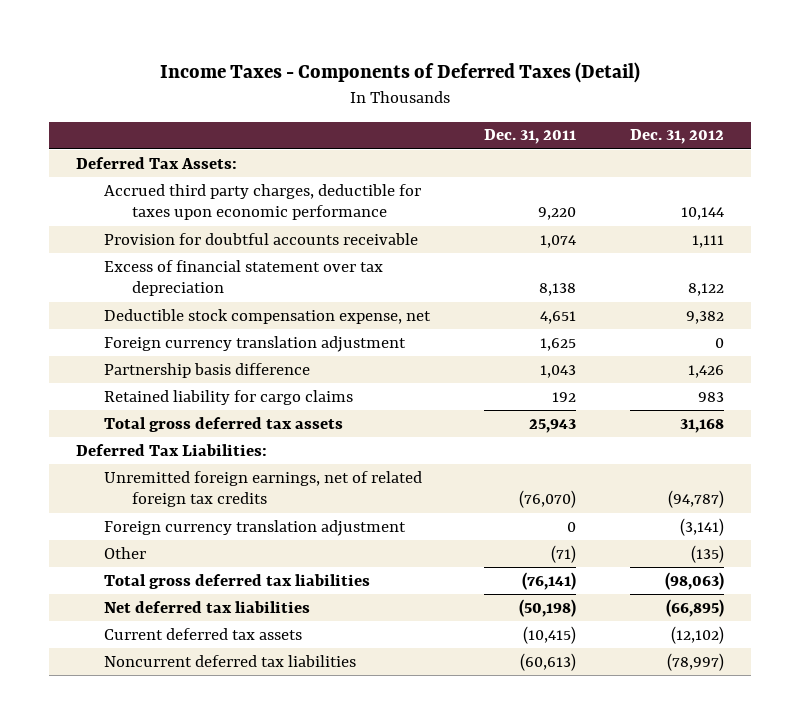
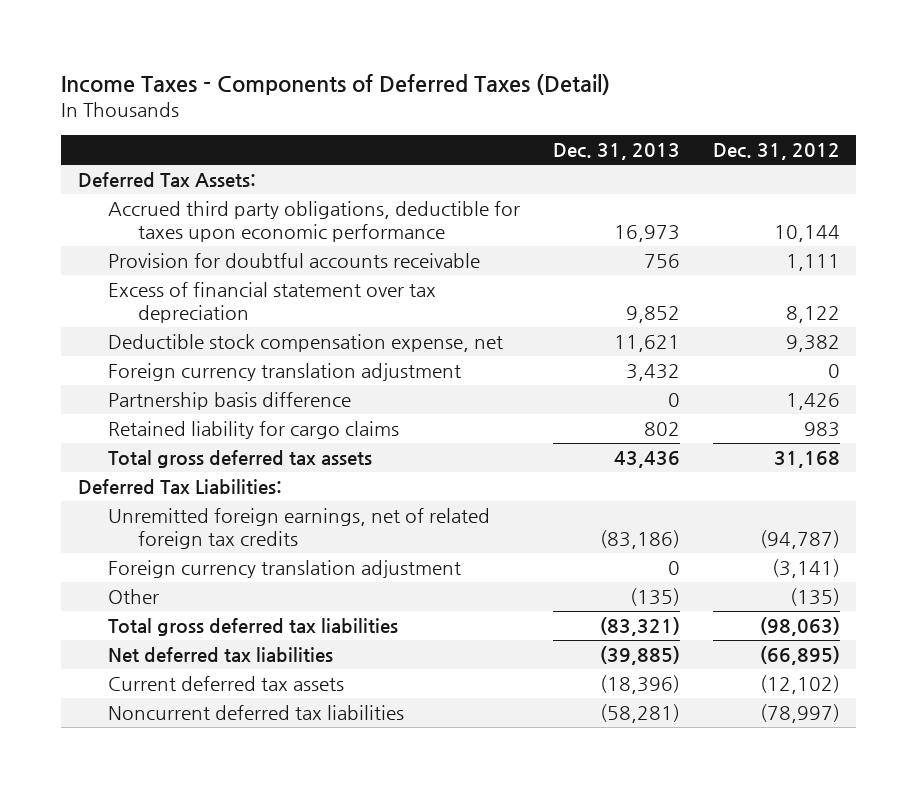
[483,129,576,145] Dec. 31, 2011 -> none
none -> [552,143,680,161] Dec. 31, 2013
[104,183,422,221] Accrued third party charges, deductible for taxes upon economic performance -> [107,201,520,243] Accrued third party obligations, deductible for taxes upon economic performance

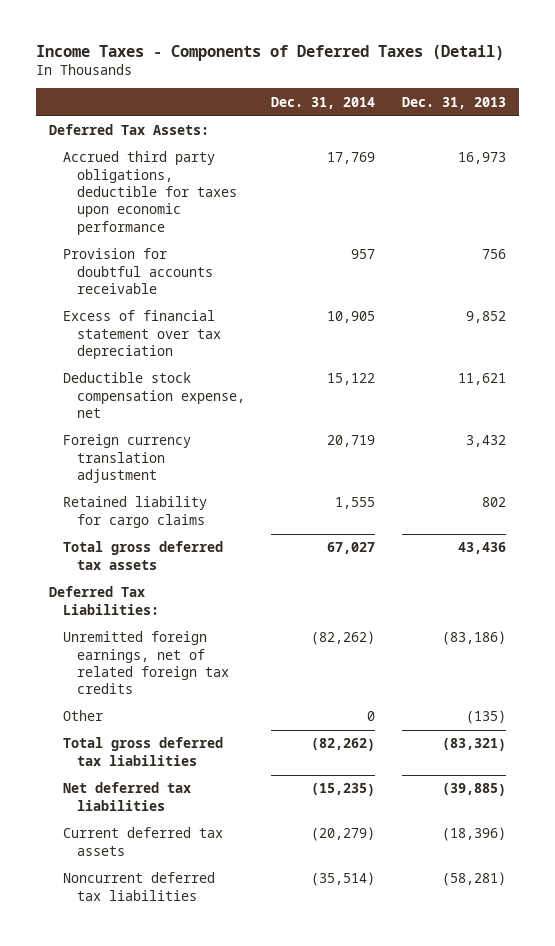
[712,143,840,161] Dec. 31, 2012 -> none
none -> [271,96,376,109] Dec. 31, 2014
[107,392,351,411] Partnership basis difference -> none
[107,560,461,579] Foreign currency translation adjustment -> none

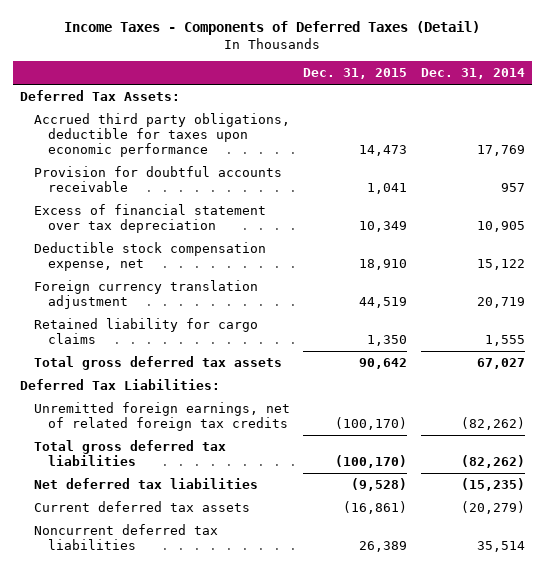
[402,96,507,109] Dec. 31, 2013 -> none
none -> [303,68,408,80] Dec. 31, 2015
[63,710,104,722] Other -> none
[311,872,376,887] (35,514) -> [476,541,525,553] 35,514

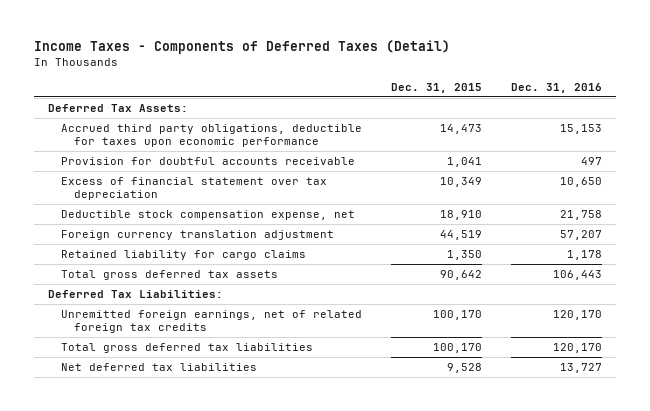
[420,68,525,80] Dec. 31, 2014 -> none
none -> [510,82,602,93] Dec. 31, 2016
[33,501,250,513] Current deferred tax assets -> none
[33,524,218,551] Noncurrent deferred tax liabilities -> none
[335,417,408,431] (100,170) -> [432,309,482,320] 100,170
[335,455,408,469] (100,170) -> [432,342,482,353] 100,170
[351,478,408,492] (9,528) -> [446,362,482,373] 9,528

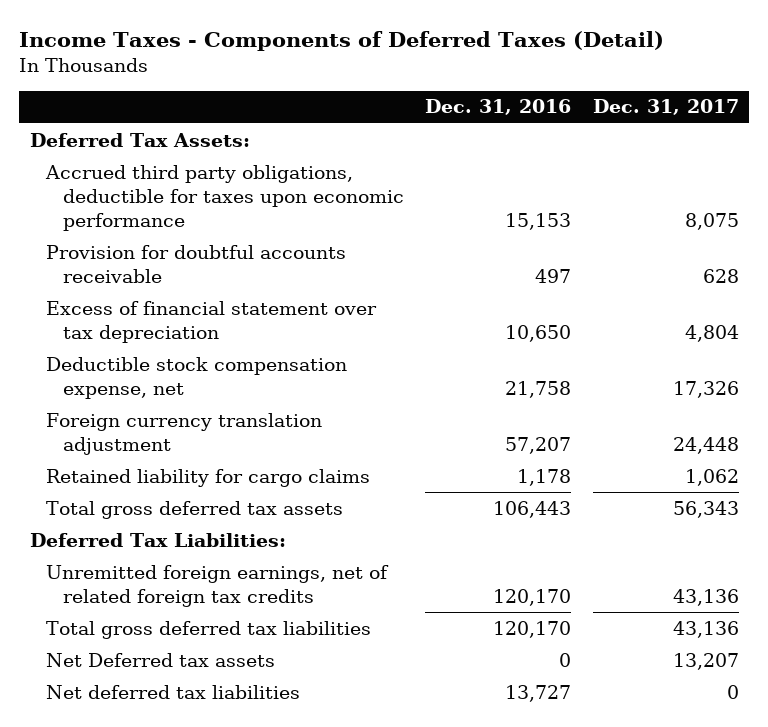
[390,82,482,93] Dec. 31, 2015 -> none
none -> [592,99,739,116] Dec. 31, 2017
none -> [46,652,276,667] Net Deferred tax assets

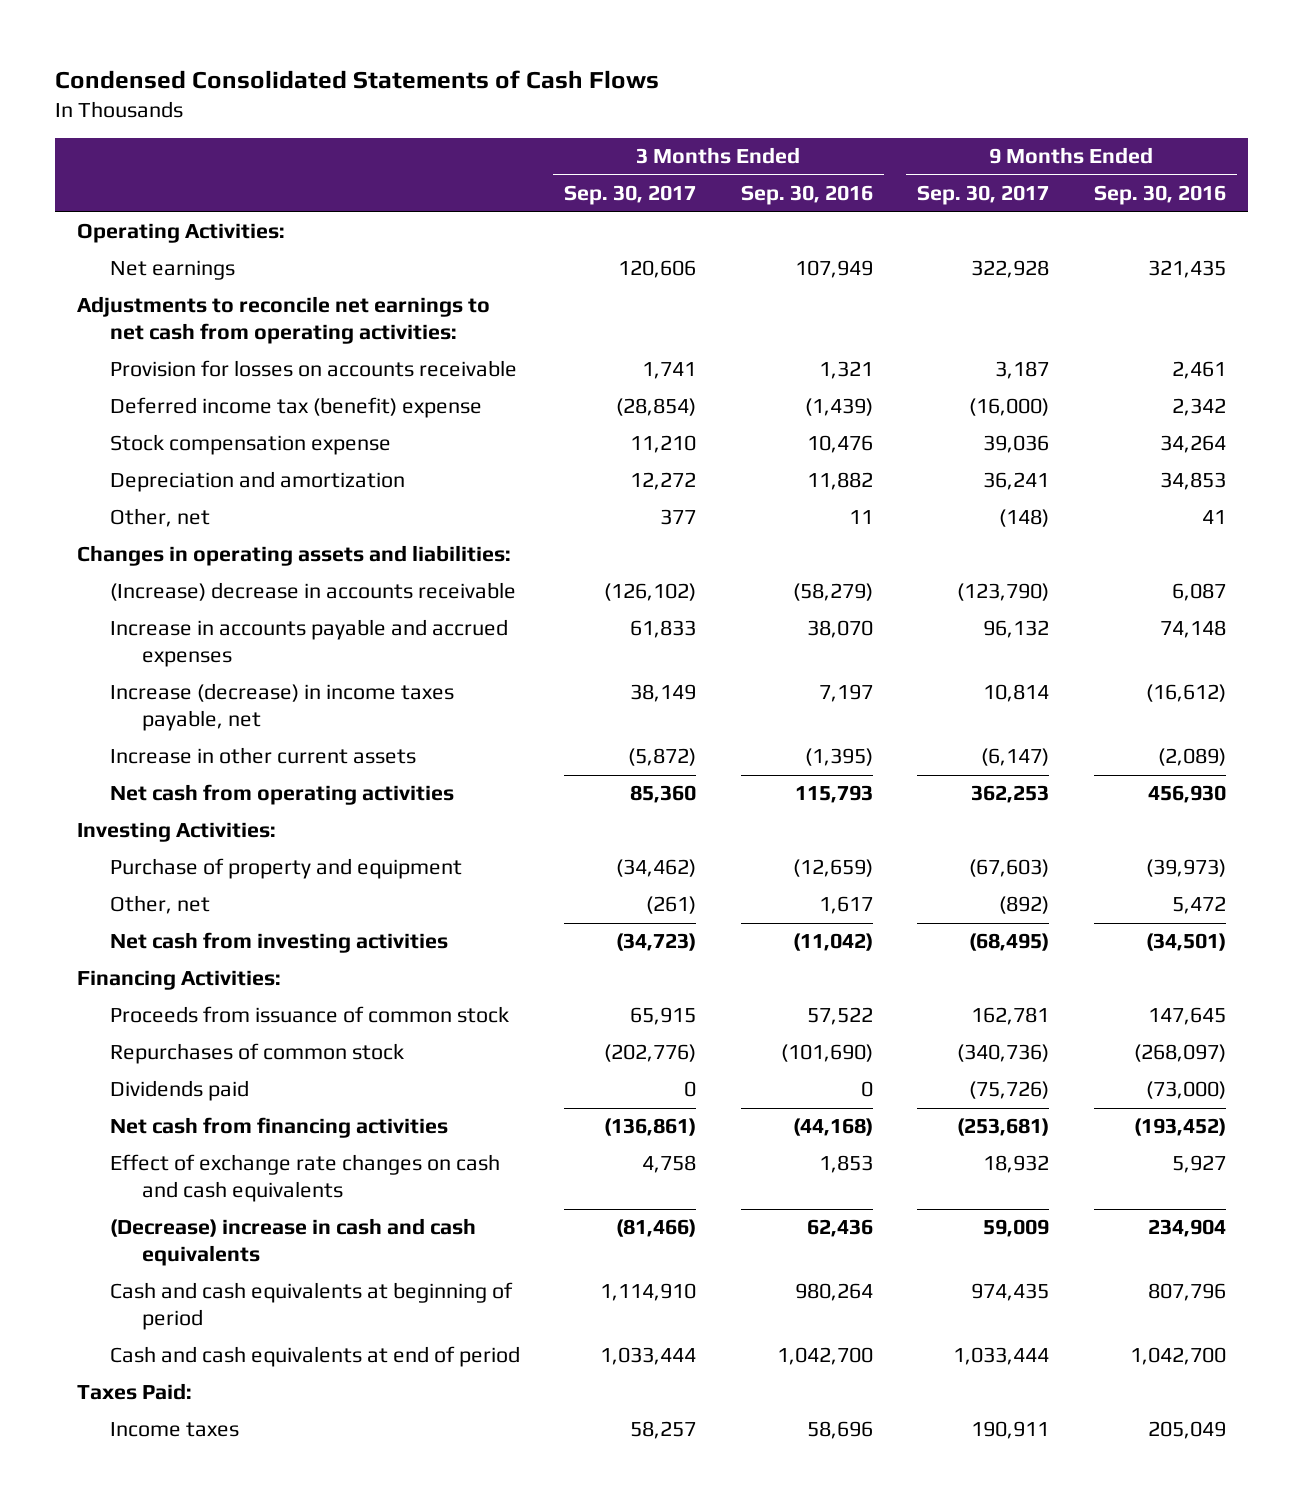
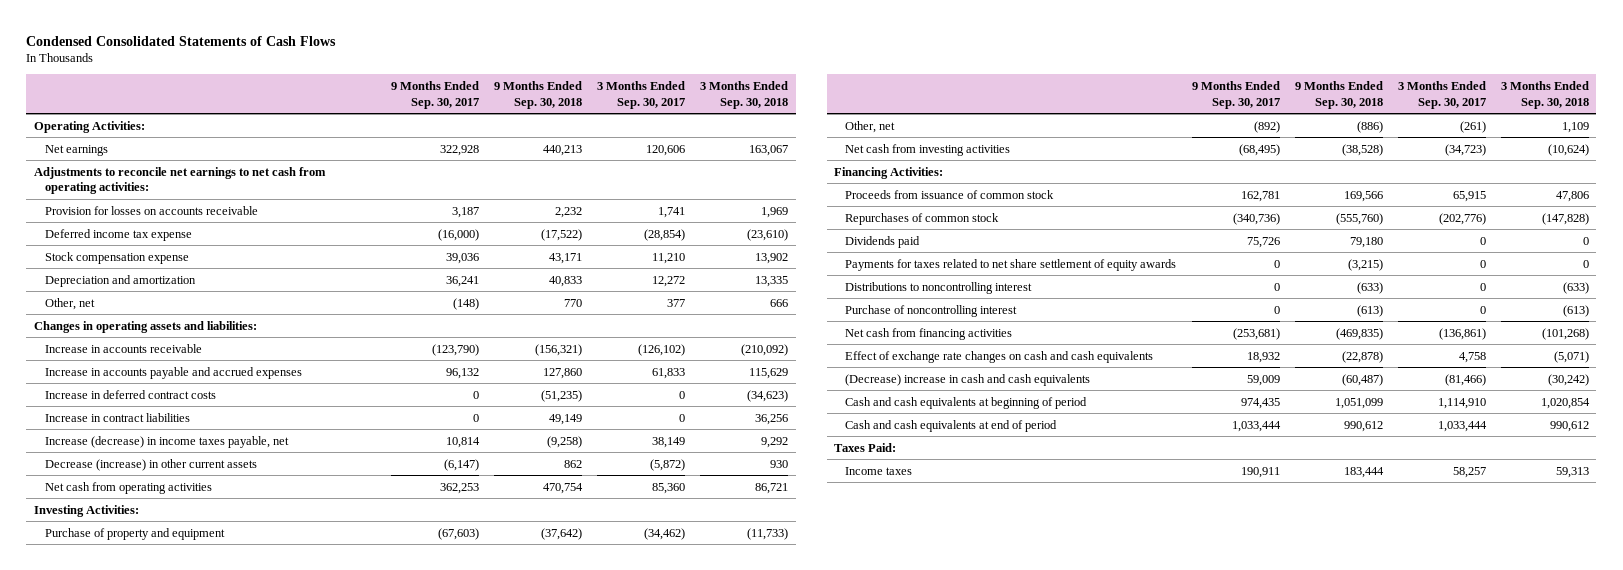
[740,185,873,206] Sep. 30, 2016 -> none
[1093,185,1226,206] Sep. 30, 2016 -> none
none -> [494,81,583,109] 9 Months Ended Sep. 30, 2018
none -> [700,81,789,109] 3 Months Ended Sep. 30, 2018
[109,397,482,419] Deferred income tax (benefit) expense -> [45,228,193,241] Deferred income tax expense
[109,582,516,602] (Increase) decrease in accounts receivable -> [45,343,203,353] Increase in accounts receivable
none -> [45,389,217,399] Increase in deferred contract costs
none -> [45,412,191,422] Increase in contract liabilities
[109,747,416,765] Increase in other current assets -> [45,458,258,471] Decrease (increase) in other current assets
[969,1081,1050,1100] (75,726) -> [1246,236,1280,248] 75,726
none -> [845,258,1177,271] Payments for taxes related to net share settlement of equity awards
none -> [845,281,1033,294] Distributions to noncontrolling interest
none -> [845,304,1018,317] Purchase of noncontrolling interest

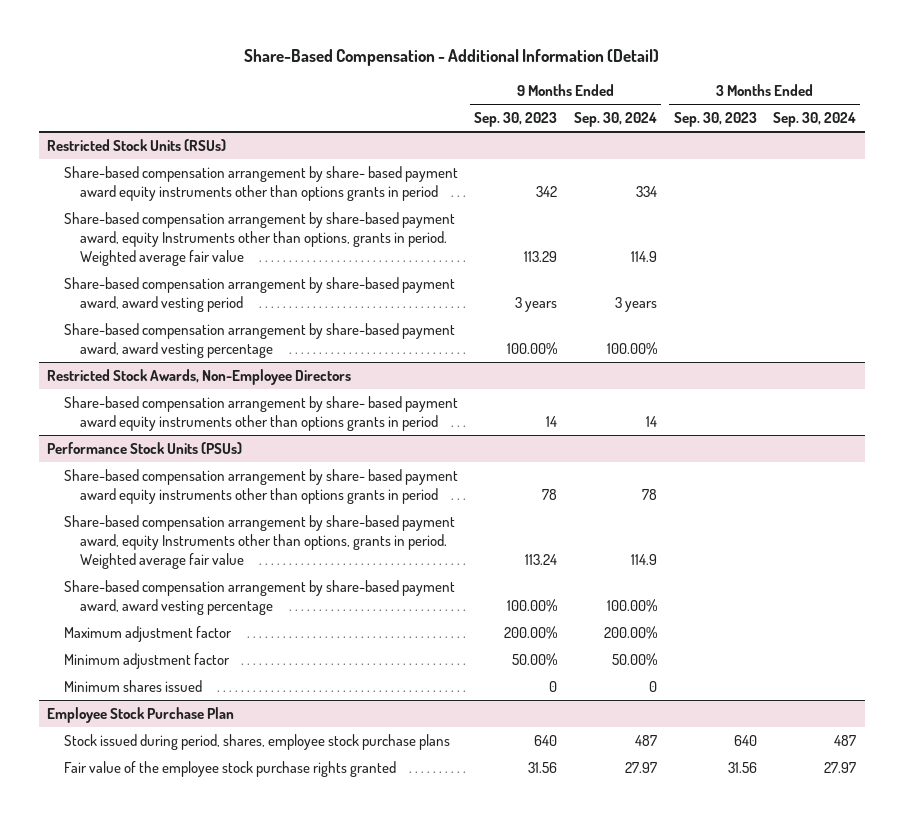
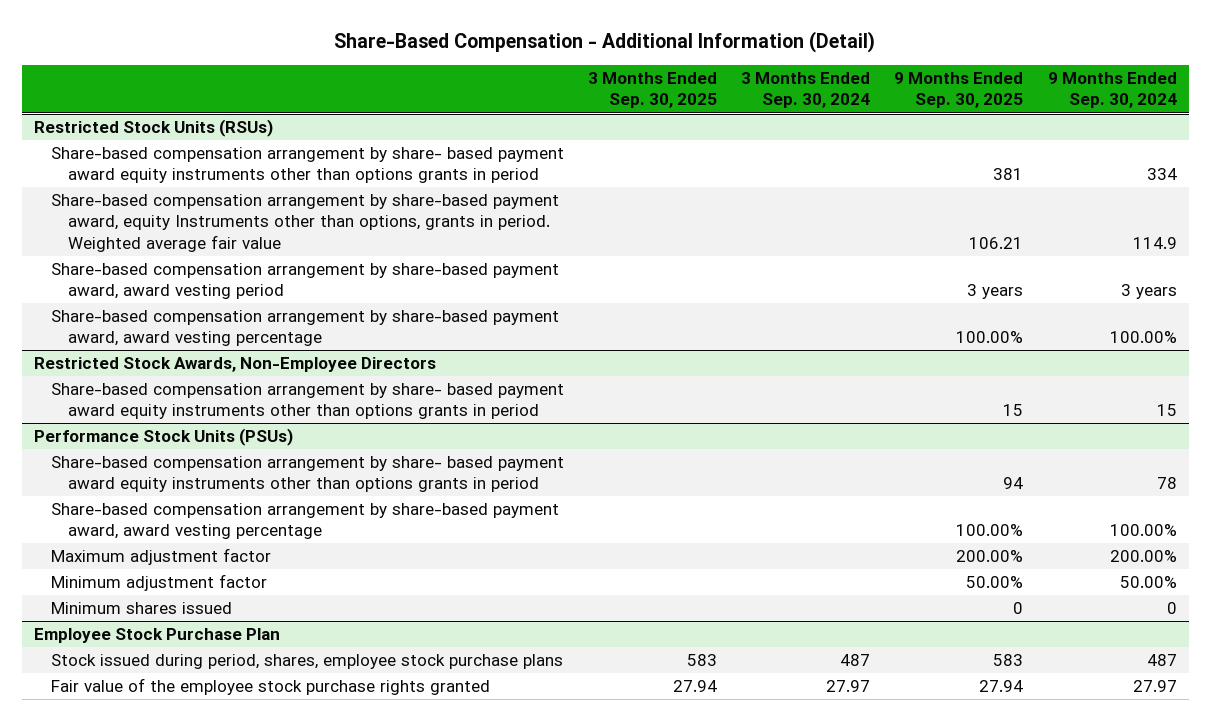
[474,112,558,128] Sep. 30, 2023 -> none
[673,112,757,128] Sep. 30, 2023 -> none
none -> [588,72,718,109] 3 Months Ended Sep. 30, 2025
none -> [894,72,1024,109] 9 Months Ended Sep. 30, 2025
[645,416,657,428] 14 -> [1156,404,1177,417] 15
[63,514,455,570] Share-based compensation arrangement by share-based payment award, equity Instruments other than options, grants in period. Weighted average fair value -> none

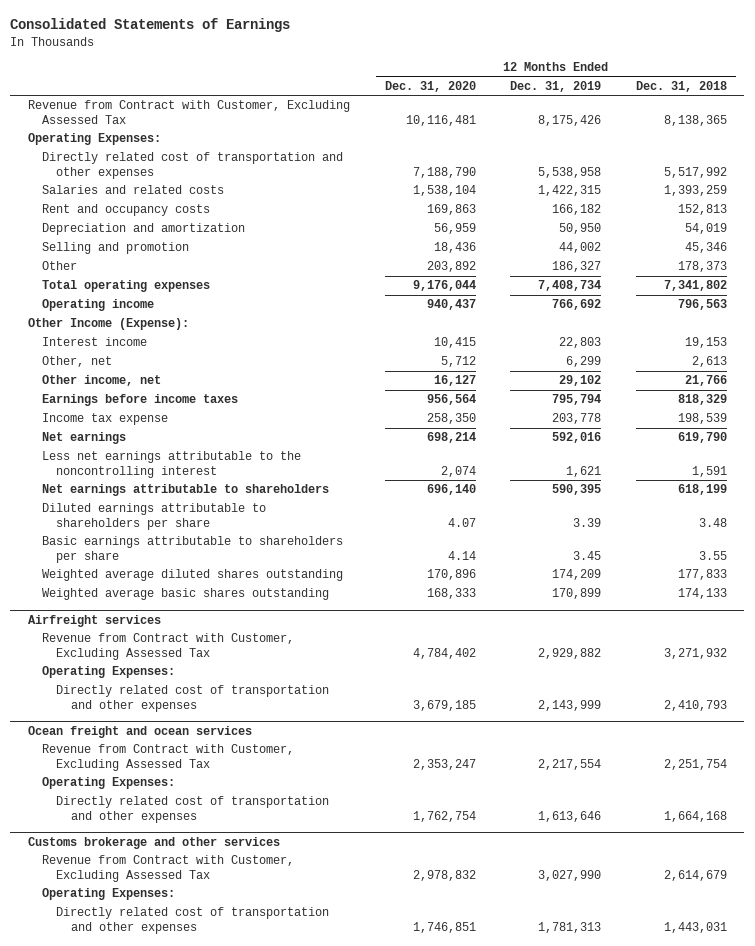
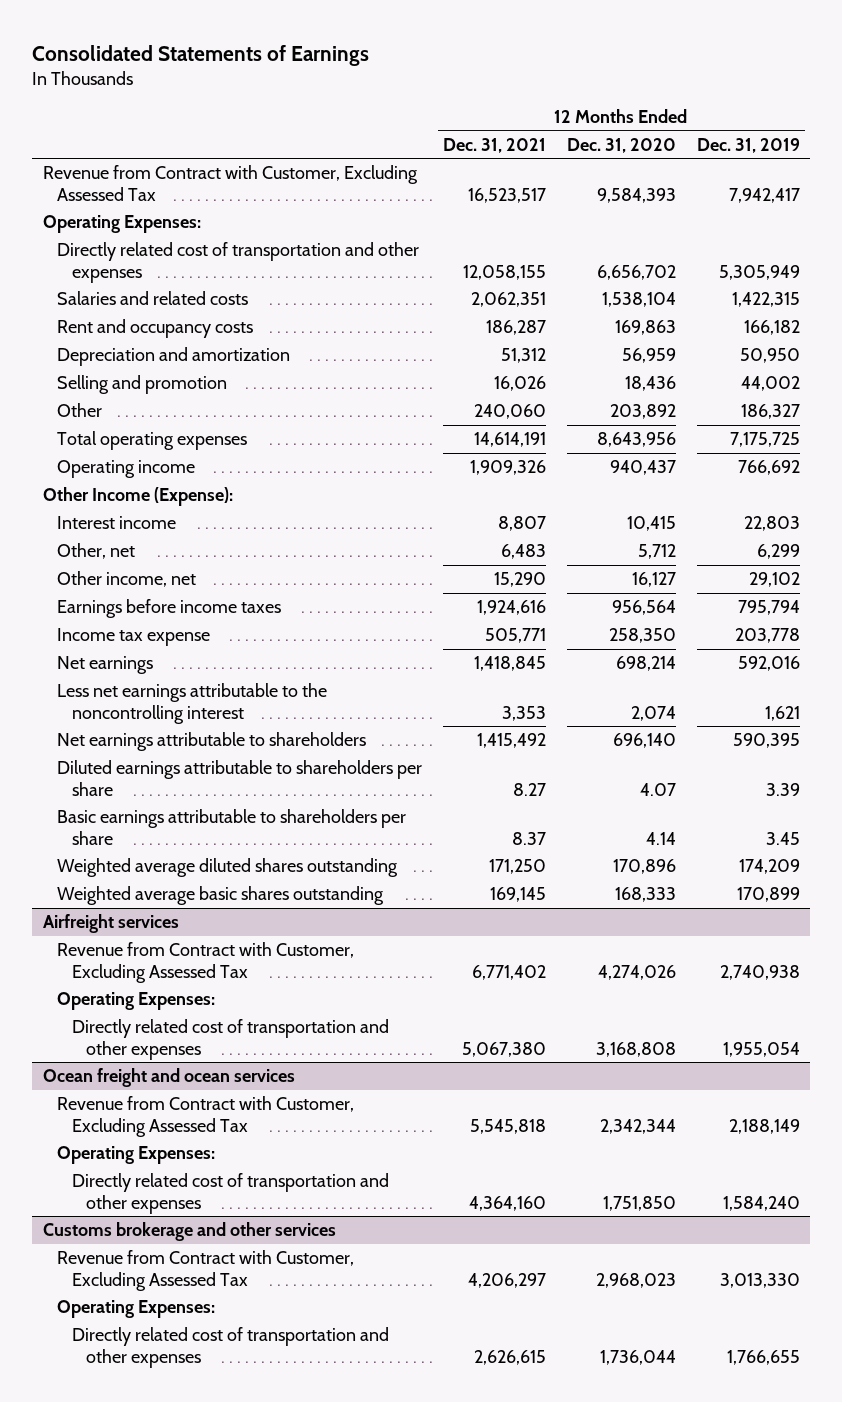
[635,80,727,92] Dec. 31, 2018 -> none
none -> [443,137,547,153] Dec. 31, 2021
[405,115,476,127] 10,116,481 -> [596,187,676,203] 9,584,393
[538,115,602,127] 8,175,426 -> [728,187,800,203] 7,942,417
[412,167,476,179] 7,188,790 -> [596,264,676,280] 6,656,702
[538,167,602,179] 5,538,958 -> [718,264,800,280] 5,305,949
[412,280,476,292] 9,176,044 -> [596,432,676,448] 8,643,956
[538,280,602,292] 7,408,734 -> [729,432,800,448] 7,175,725
[412,648,476,660] 4,784,402 -> [597,964,676,980] 4,274,026
[538,648,602,660] 2,929,882 -> [719,964,800,980] 2,740,938
[412,700,476,712] 3,679,185 -> [595,1041,676,1057] 3,168,808
[538,700,602,712] 2,143,999 -> [722,1041,800,1057] 1,955,054
[412,759,476,771] 2,353,247 -> [599,1118,676,1134] 2,342,344
[538,759,602,771] 2,217,554 -> [728,1118,800,1134] 2,188,149
[412,811,476,823] 1,762,754 -> [602,1195,676,1211] 1,751,850
[538,811,602,823] 1,613,646 -> [722,1195,800,1211] 1,584,240
[412,870,476,882] 2,978,832 -> [595,1272,676,1288] 2,968,023
[538,870,602,882] 3,027,990 -> [719,1272,800,1288] 3,013,330
[412,922,476,934] 1,746,851 -> [599,1349,676,1365] 1,736,044
[538,922,602,934] 1,781,313 -> [726,1349,800,1365] 1,766,655

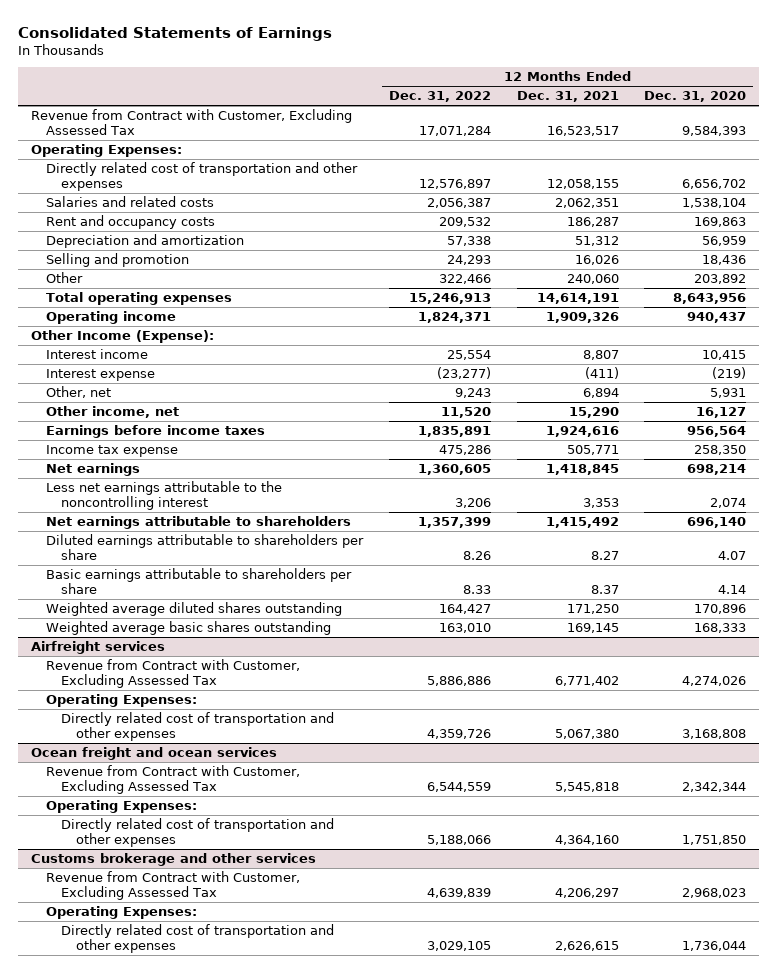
[696,137,800,153] Dec. 31, 2019 -> none
none -> [388,91,491,103] Dec. 31, 2022
none -> [46,369,156,382] Interest expense
[501,544,547,560] 6,483 -> [582,388,619,399] 6,894
[637,544,676,560] 5,712 -> [710,388,747,399] 5,931

